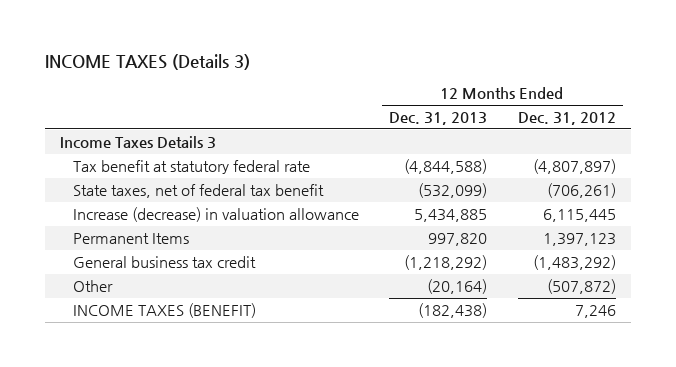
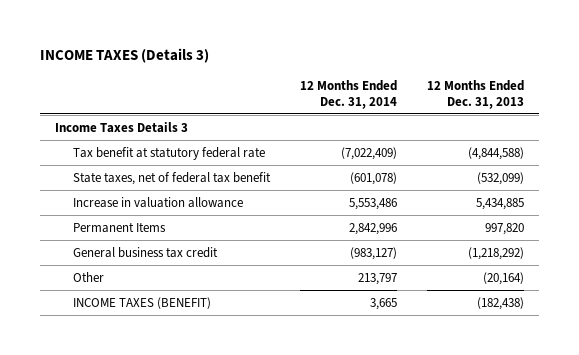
[517,112,616,126] Dec. 31, 2012 -> none
none -> [300,80,398,109] 12 Months Ended Dec. 31, 2014
[72,206,359,222] Increase (decrease) in valuation allowance -> [73,196,244,208] Increase in valuation allowance

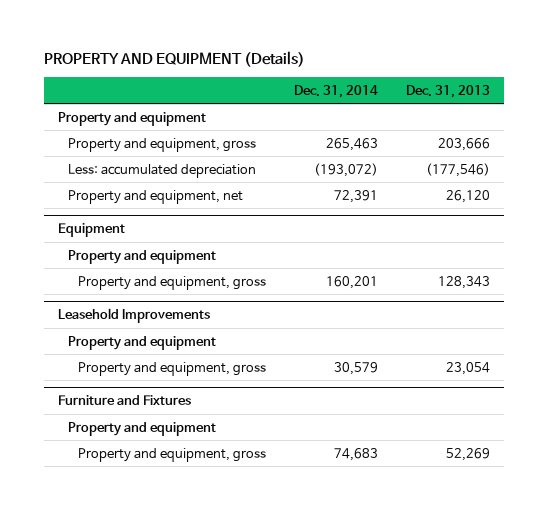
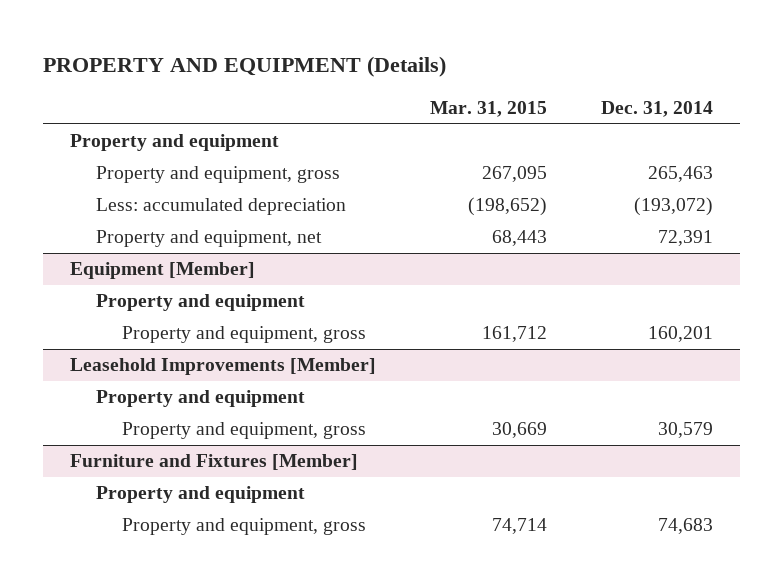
[406,85,491,99] Dec. 31, 2013 -> none
none -> [429,100,547,117] Mar. 31, 2015
[57,223,125,238] Equipment -> [69,262,255,280] Equipment [Member]
[57,308,210,324] Leasehold Improvements -> [69,358,376,376] Leasehold Improvements [Member]
[57,395,191,406] Furniture and Fixtures -> [69,454,358,471] Furniture and Fixtures [Member]

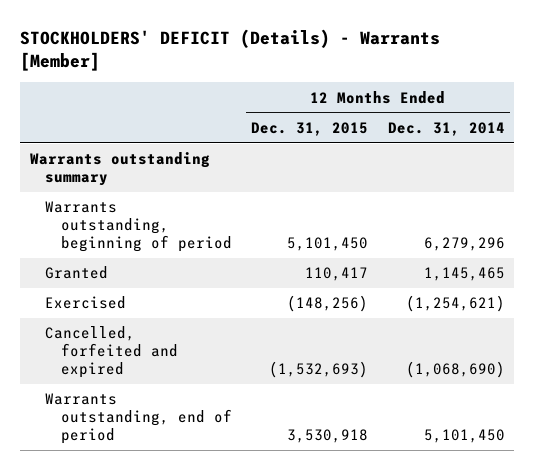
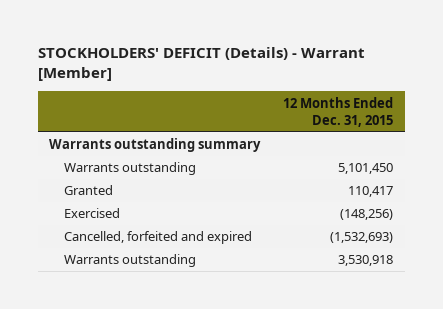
[20,28,441,72] STOCKHOLDERS' DEFICIT (Details) - Warrants [Member] -> [37,47,365,82] STOCKHOLDERS' DEFICIT (Details) - Warrant [Member]
[387,121,505,136] Dec. 31, 2014 -> none
[45,201,232,253] Warrants outstanding, beginning of period -> [63,162,196,176] Warrants outstanding
[45,393,232,445] Warrants outstanding, end of period -> [63,254,196,268] Warrants outstanding

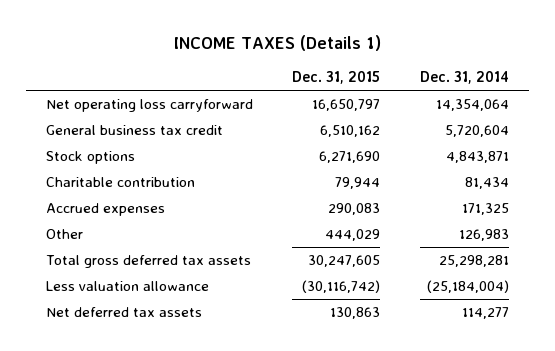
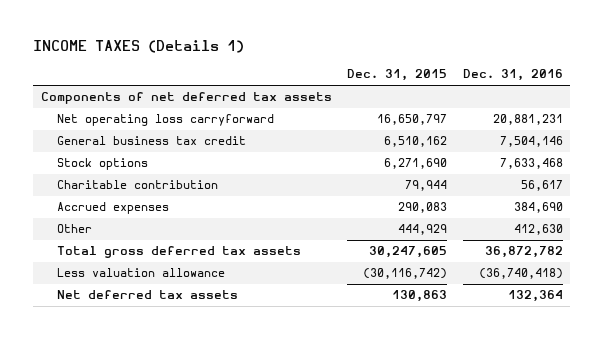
[420,71,510,85] Dec. 31, 2014 -> none
none -> [462,69,563,82] Dec. 31, 2016
none -> [40,92,332,105] Components of net deferred tax assets
[325,229,381,242] 444,029 -> [398,224,448,236] 444,929

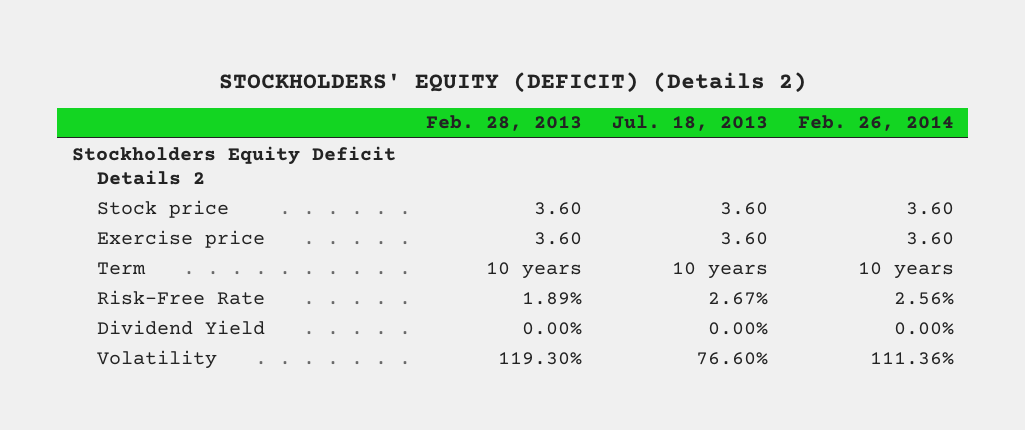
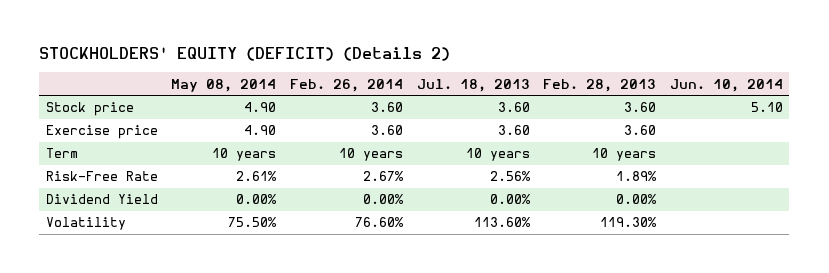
none -> [171,78,277,92] May 08, 2014
none -> [669,78,783,92] Jun. 10, 2014
[71,145,396,185] Stockholders Equity Deficit Details 2 -> none
[707,291,768,305] 2.67% -> [489,171,531,182] 2.56%
[893,291,954,305] 2.56% -> [363,171,405,182] 2.67%
[695,351,768,365] 76.60% -> [473,217,531,228] 113.60%
[869,351,954,365] 111.36% -> [355,217,405,228] 76.60%

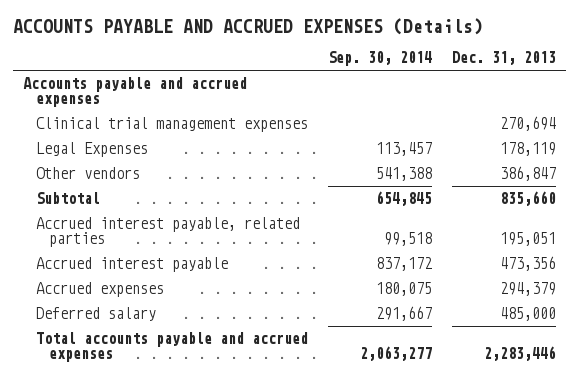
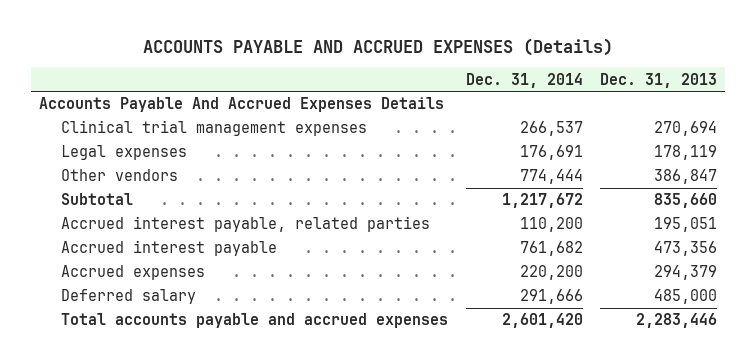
[328,51,433,67] Sep. 30, 2014 -> none
none -> [465,72,583,88] Dec. 31, 2014
[23,77,248,108] Accounts payable and accrued expenses -> [39,97,445,113] Accounts Payable And Accrued Expenses Details
[36,142,149,158] Legal Expenses -> [61,145,188,161] Legal expenses

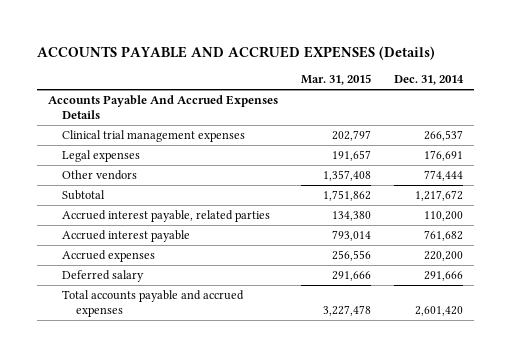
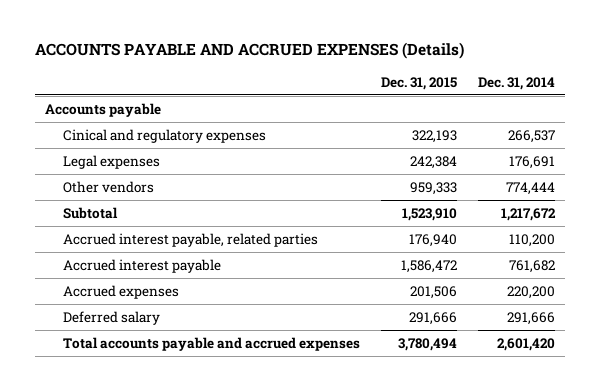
[300,74,371,86] Mar. 31, 2015 -> none
none -> [380,76,457,90] Dec. 31, 2015
[48,95,279,120] Accounts Payable And Accrued Expenses Details -> none
none -> [45,102,162,117] Accounts payable
[61,130,245,143] Clinical trial management expenses -> [62,128,266,143] Cinical and regulatory expenses

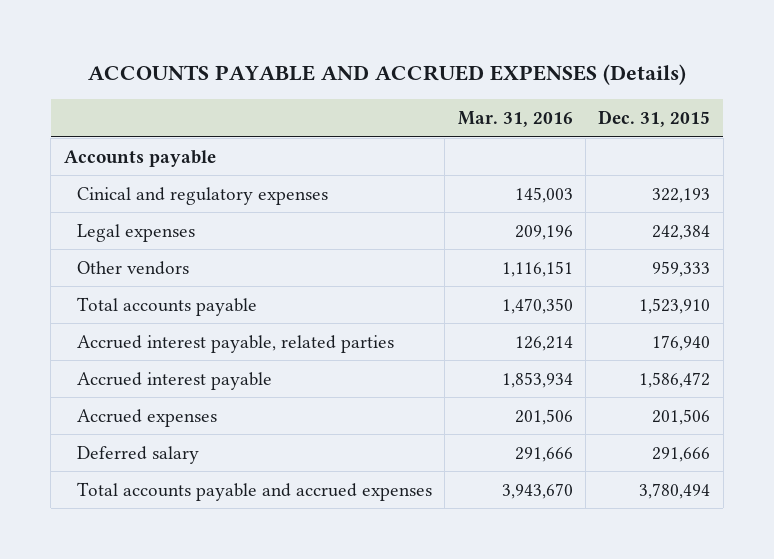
[477,76,555,90] Dec. 31, 2014 -> none
none -> [457,111,573,128] Mar. 31, 2016
[62,206,118,219] Subtotal -> [77,296,258,316] Total accounts payable

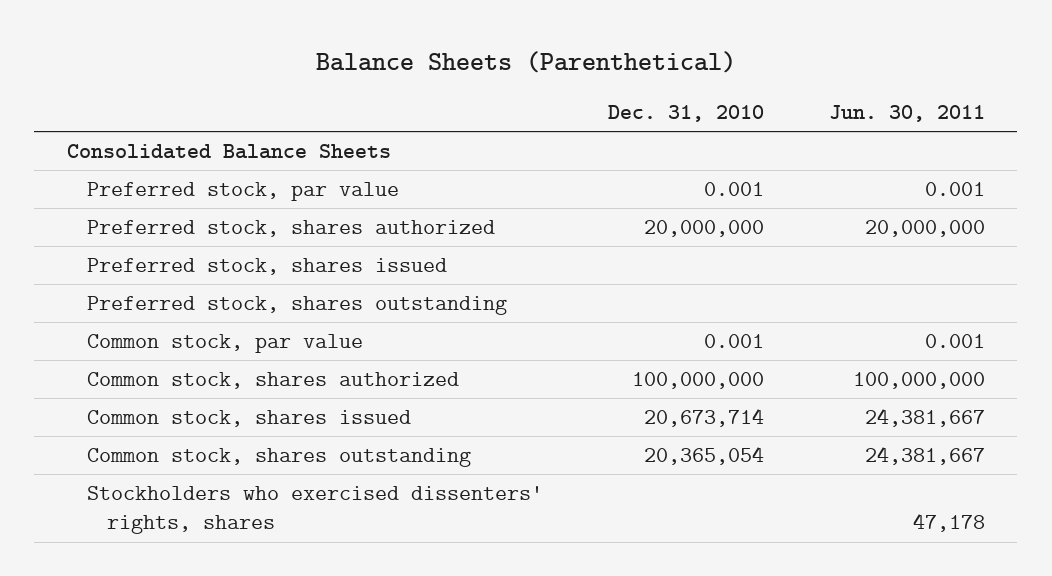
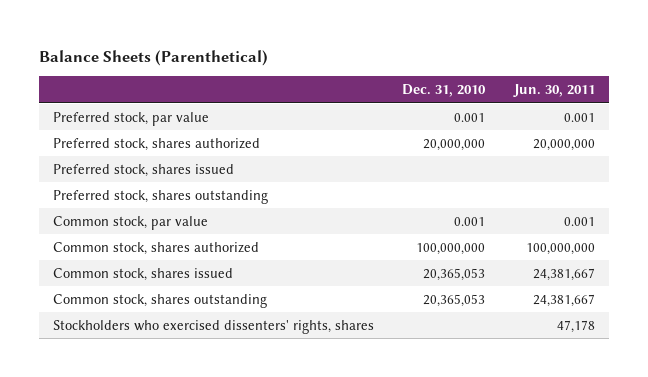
[66,144,391,160] Consolidated Balance Sheets -> none
[644,408,765,428] 20,673,714 -> [423,267,486,281] 20,365,053
[644,446,765,466] 20,365,054 -> [423,293,486,307] 20,365,053

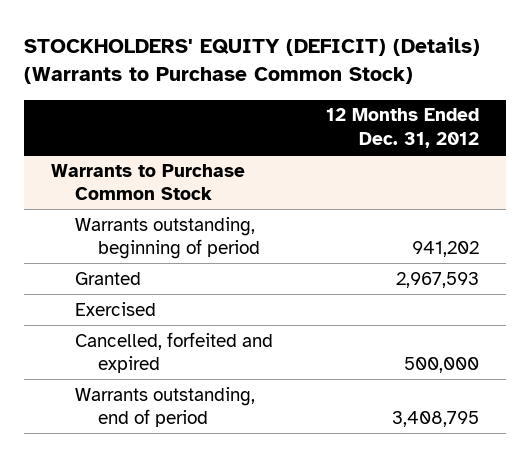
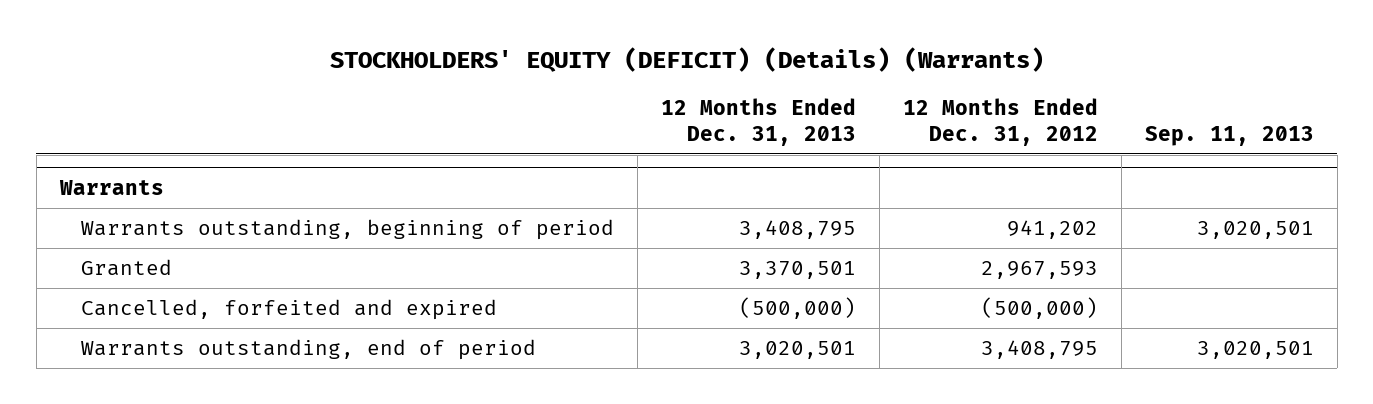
[24,36,481,85] STOCKHOLDERS' EQUITY (DEFICIT) (Details) (Warrants to Purchase Common Stock) -> [329,46,1044,72] STOCKHOLDERS' EQUITY (DEFICIT) (Details) (Warrants)
none -> [660,98,856,146] 12 Months Ended Dec. 31, 2013
none -> [1144,125,1314,146] Sep. 11, 2013
[51,163,246,201] Warrants to Purchase Common Stock -> none
none -> [58,179,164,195] Warrants
[74,301,156,316] Exercised -> none
[404,357,480,374] 500,000 -> [980,297,1098,320] (500,000)

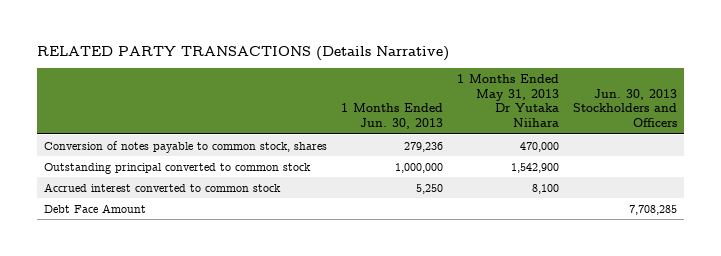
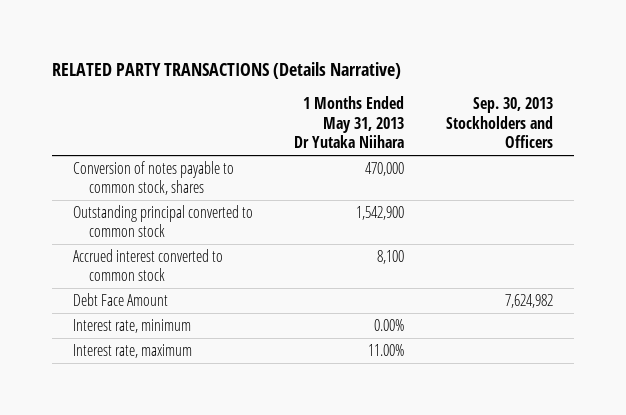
[341,103,444,130] 1 Months Ended Jun. 30, 2013 -> none
[572,88,677,128] Jun. 30, 2013 Stockholders and Officers -> none
none -> [446,97,554,149] Sep. 30, 2013 Stockholders and Officers
none -> [72,318,191,333] Interest rate, minimum
none -> [72,343,192,358] Interest rate, maximum

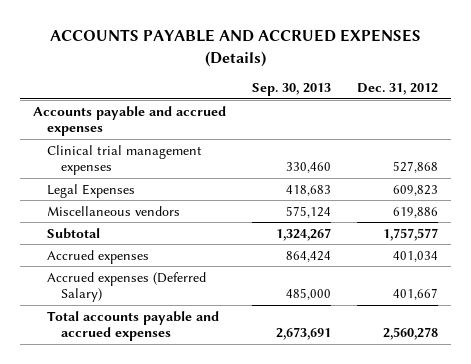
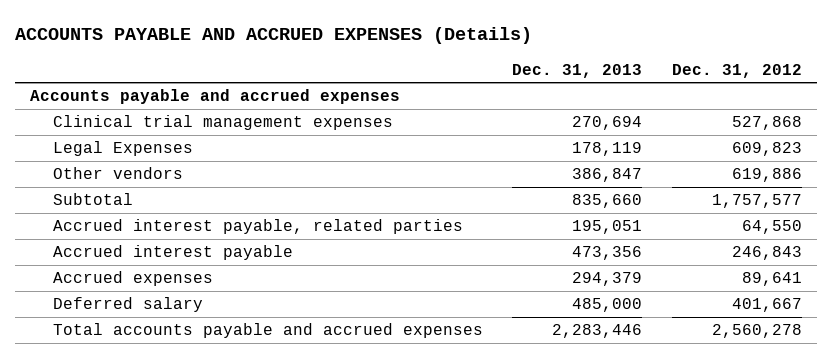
[252,83,332,97] Sep. 30, 2013 -> none
none -> [512,63,643,78] Dec. 31, 2013
[46,205,180,216] Miscellaneous vendors -> [52,167,183,180] Other vendors
none -> [52,219,463,235] Accrued interest payable, related parties
none -> [52,245,293,261] Accrued interest payable
[393,250,439,262] 401,034 -> [741,272,802,287] 89,641
[46,271,206,303] Accrued expenses (Deferred Salary) -> [52,297,203,313] Deferred salary

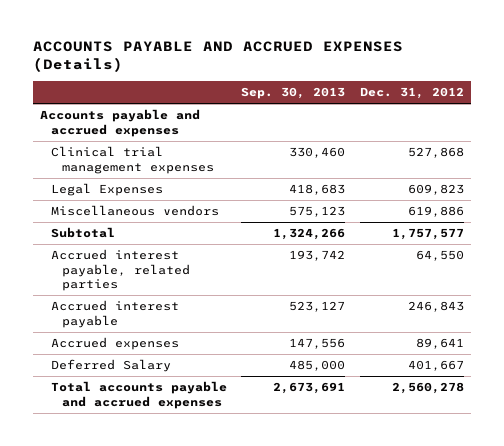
[512,63,643,78] Dec. 31, 2013 -> none
none -> [241,87,346,100] Sep. 30, 2013
[52,167,183,180] Other vendors -> [50,205,219,217] Miscellaneous vendors
[52,297,203,313] Deferred salary -> [50,359,171,373] Deferred Salary

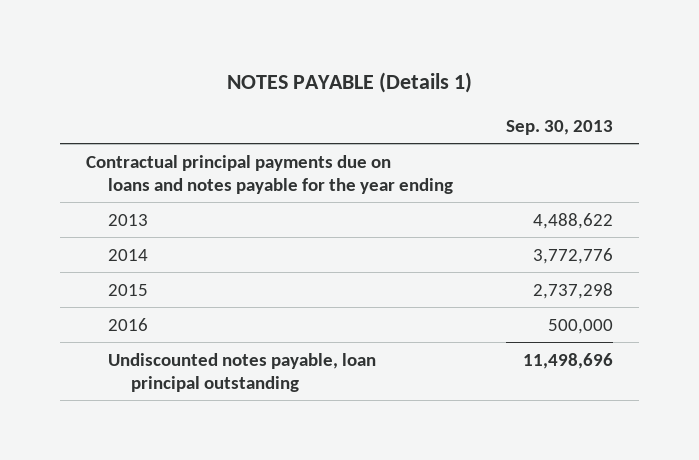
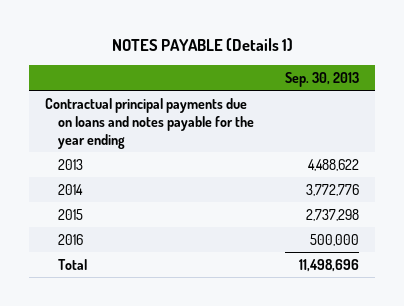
[108,352,377,392] Undiscounted notes payable, loan principal outstanding -> [58,258,88,270] Total

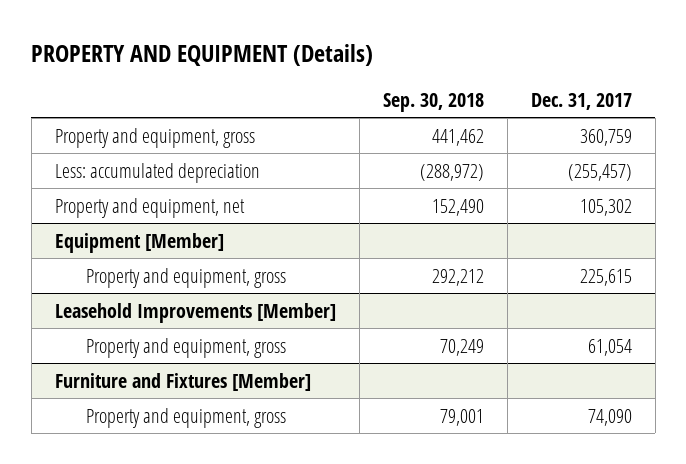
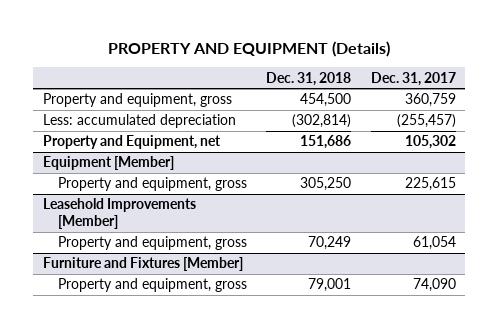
[382,93,484,113] Sep. 30, 2018 -> none
none -> [266,71,352,86] Dec. 31, 2018
[54,197,245,218] Property and equipment, net -> [42,135,221,150] Property and Equipment, net

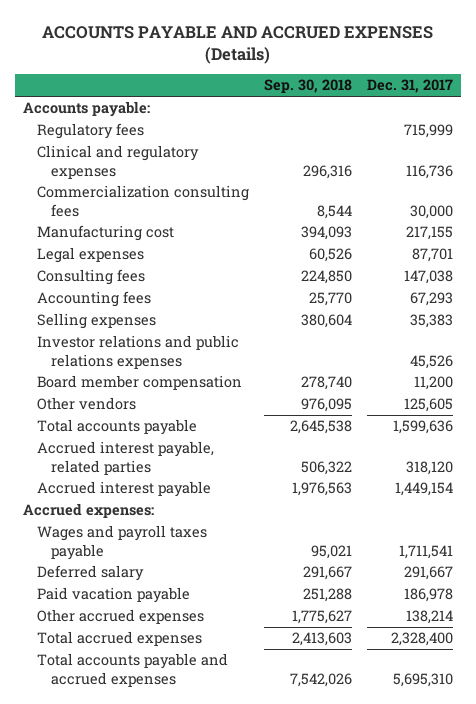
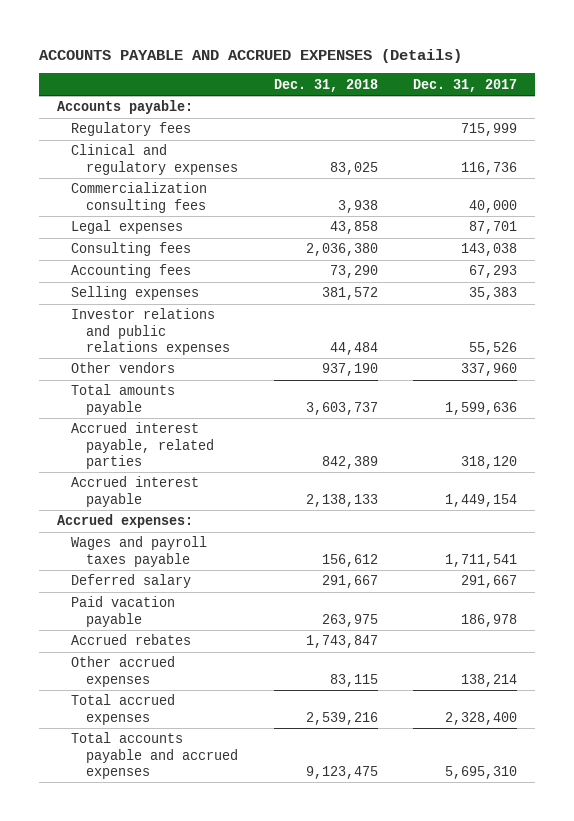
[264,79,353,94] Sep. 30, 2018 -> none
none -> [273,78,378,92] Dec. 31, 2018
[36,225,174,242] Manufacturing cost -> none
[410,204,454,219] 30,000 -> [469,199,518,213] 40,000
[404,270,454,285] 147,038 -> [461,243,518,257] 143,038
[36,375,242,391] Board member compensation -> none
[410,354,454,369] 45,526 -> [469,341,518,355] 55,526
[404,398,454,413] 125,605 -> [461,363,518,377] 337,960
[36,419,197,436] Total accounts payable -> [71,384,176,415] Total amounts payable
none -> [71,634,192,646] Accrued rebates

